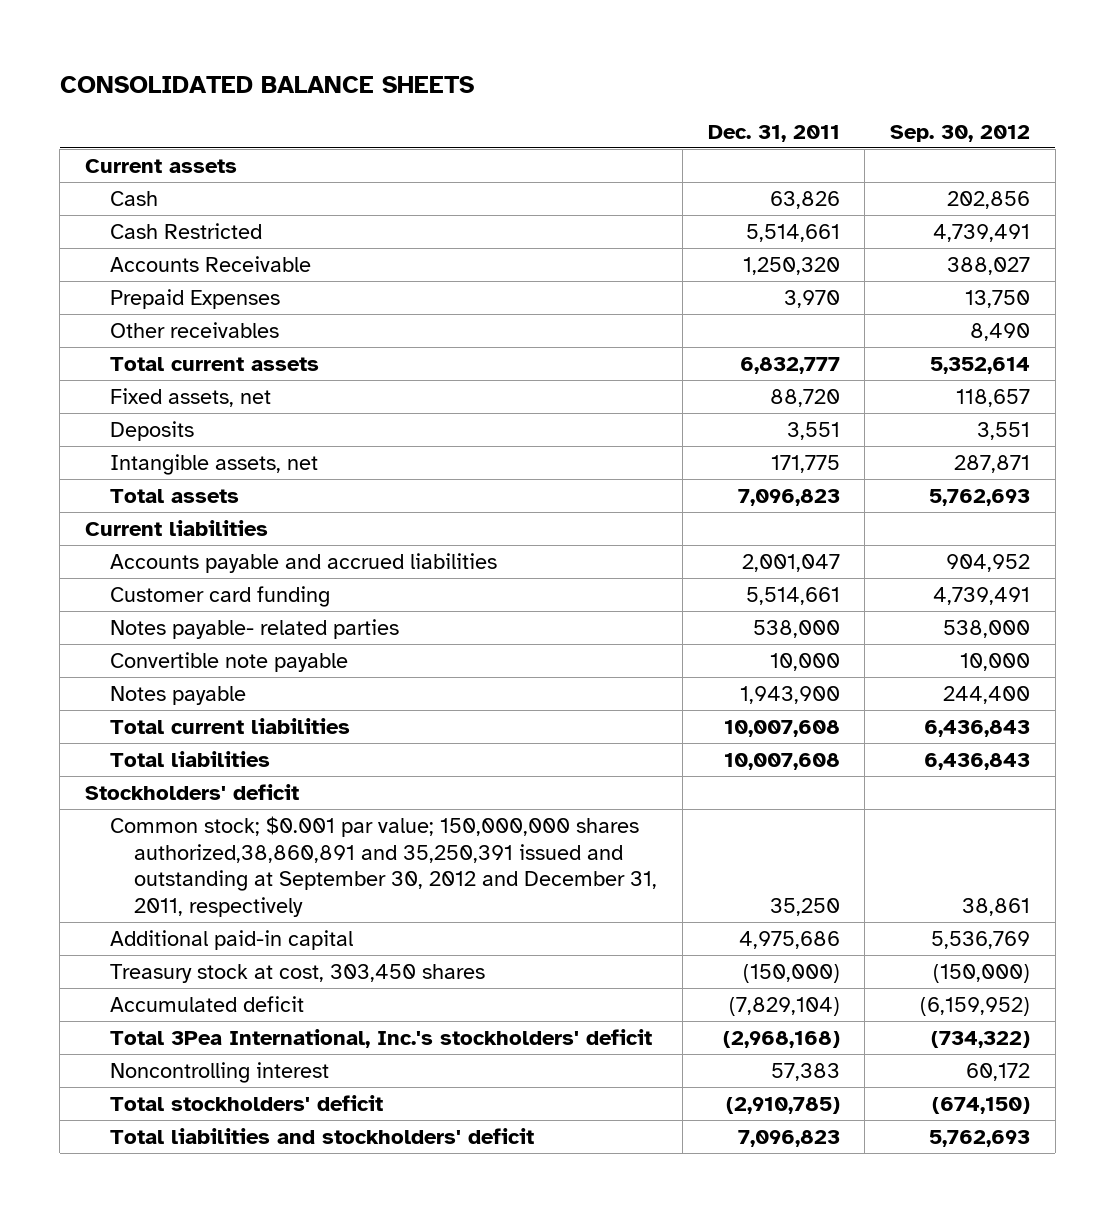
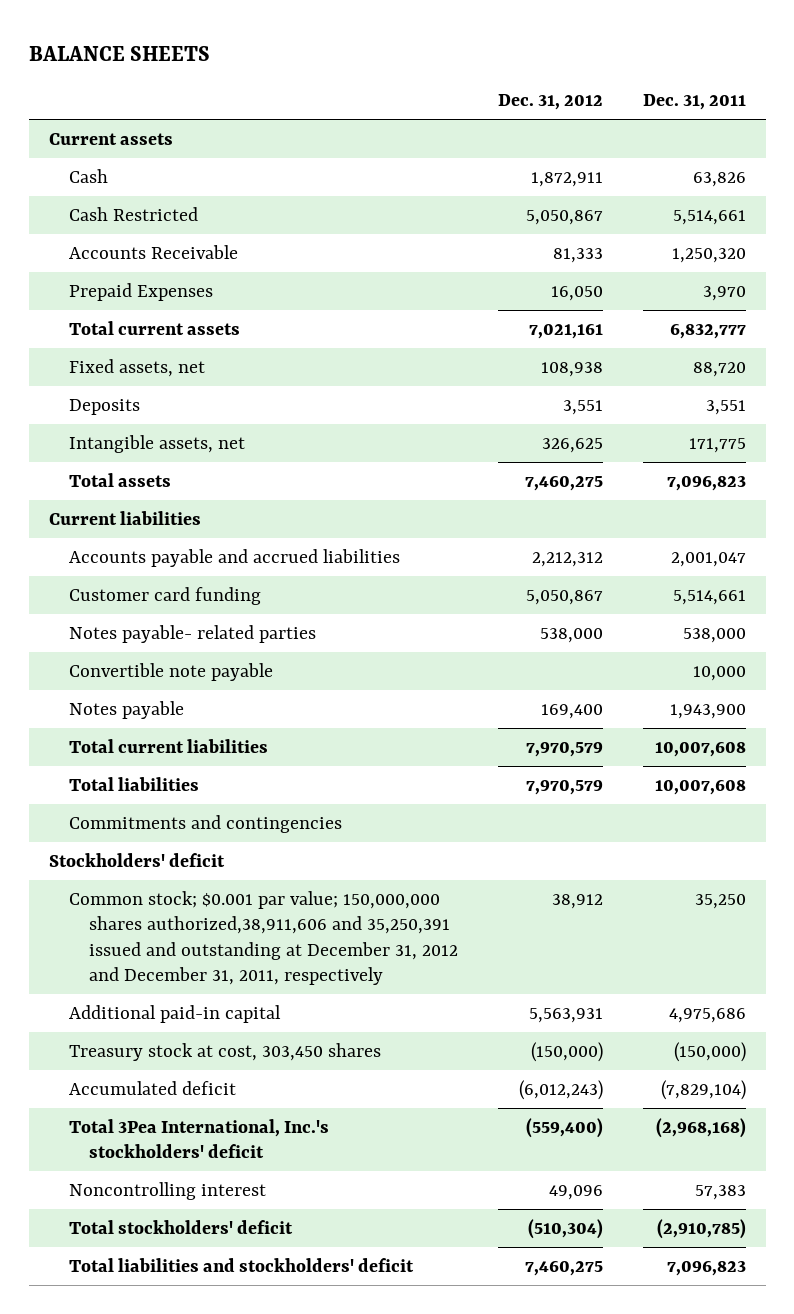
[59,76,474,94] CONSOLIDATED BALANCE SHEETS -> [28,45,210,61] BALANCE SHEETS
[890,124,1031,142] Sep. 30, 2012 -> none
none -> [498,94,604,111] Dec. 31, 2012
[109,321,279,338] Other receivables -> none
none -> [69,814,343,833] Commitments and contingencies
[109,815,658,918] Common stock; $0.001 par value; 150,000,000 shares authorized,38,860,891 and 35,250,391 issued and outstanding at September 30, 2012 and December 31, 2011, respectively -> [69,890,459,986] Common stock; $0.001 par value; 150,000,000 shares authorized,38,911,606 and 35,250,391 issued and outstanding at December 31, 2012 and December 31, 2011, respectively

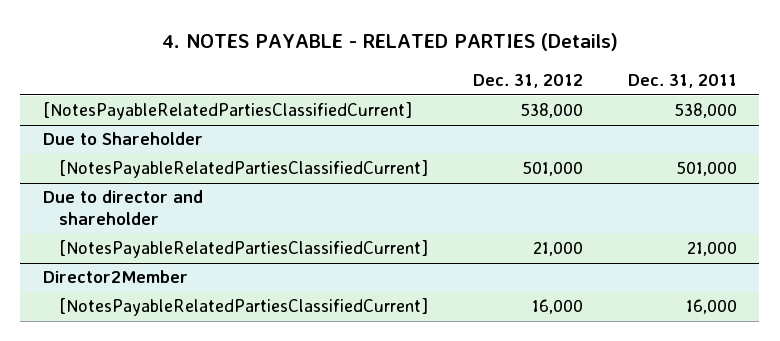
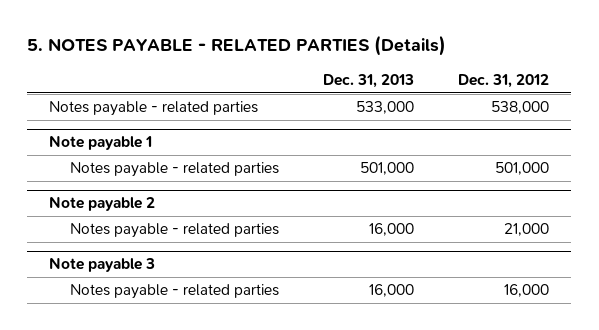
[161,33,618,52] 4. NOTES PAYABLE - RELATED PARTIES (Details) -> [27,35,447,57] 5. NOTES PAYABLE - RELATED PARTIES (Details)
[627,74,737,89] Dec. 31, 2011 -> none
none -> [323,73,415,88] Dec. 31, 2013
[42,132,203,146] Due to Shareholder -> none
[42,190,203,226] Due to director and shareholder -> none
[42,270,188,284] Director2Member -> none
[42,102,412,121] [NotesPayableRelatedPartiesClassifiedCurrent] -> [49,101,259,117] Notes payable - related parties
none -> [49,136,153,151] Note payable 1
[59,160,429,179] [NotesPayableRelatedPartiesClassifiedCurrent] -> [69,162,279,178] Notes payable - related parties
none -> [49,197,156,212] Note payable 2
[59,240,429,259] [NotesPayableRelatedPartiesClassifiedCurrent] -> [69,223,279,239] Notes payable - related parties
none -> [49,258,156,273] Note payable 3
[59,298,429,317] [NotesPayableRelatedPartiesClassifiedCurrent] -> [69,284,279,300] Notes payable - related parties

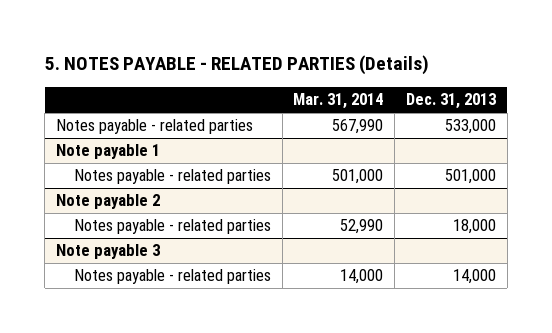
[458,73,550,88] Dec. 31, 2012 -> none
none -> [293,93,384,110] Mar. 31, 2014
[369,223,415,237] 16,000 -> [452,219,496,235] 18,000
[369,284,415,298] 16,000 -> [452,269,496,285] 14,000

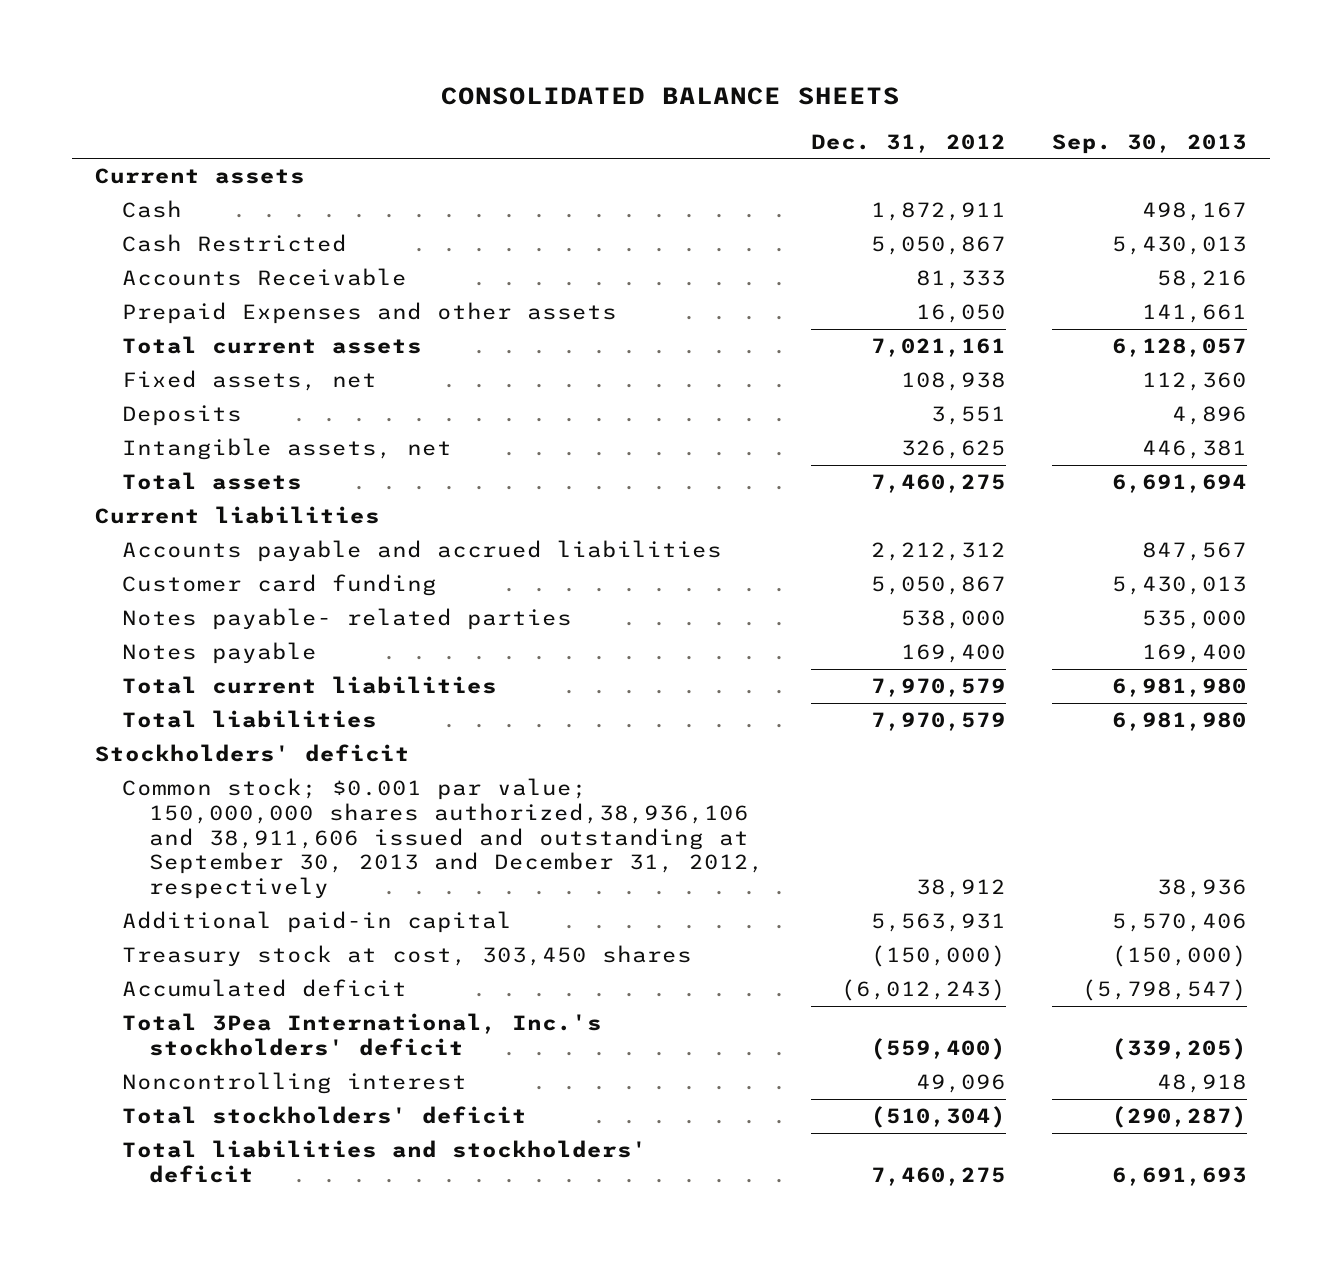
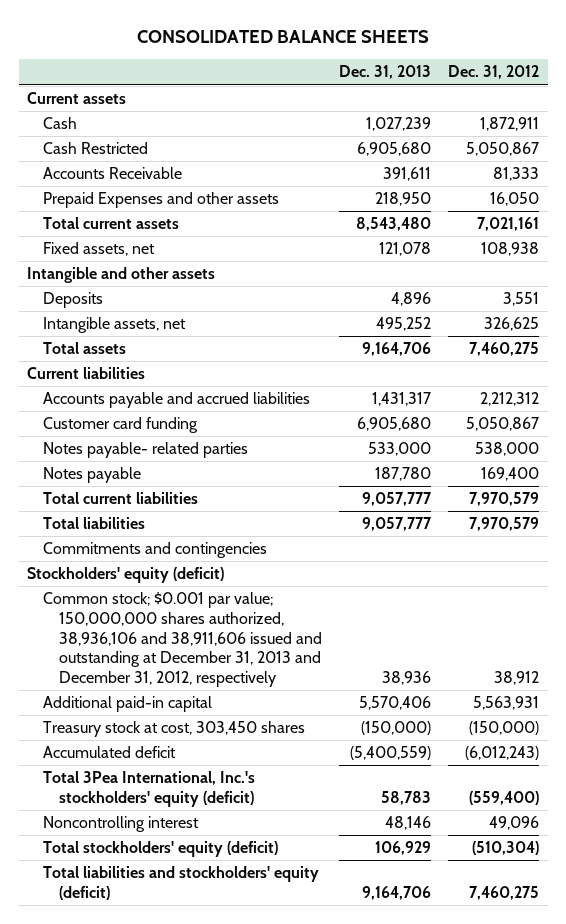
[1051,133,1247,154] Sep. 30, 2013 -> none
none -> [338,65,431,80] Dec. 31, 2013
none -> [27,267,216,284] Intangible and other assets
none -> [42,542,267,559] Commitments and contingencies
[94,744,410,763] Stockholders' deficit -> [27,567,225,584] Stockholders' equity (deficit)
[122,778,765,899] Common stock; $0.001 par value; 150,000,000 shares authorized,38,936,106 and 38,911,606 issued and outstanding at September 30, 2013 and December 31, 2012, respectively -> [42,592,322,688] Common stock; $0.001 par value; 150,000,000 shares authorized, 38,936,106 and 38,911,606 issued and outstanding at December 31, 2013 and December 31, 2012, respectively
[122,1013,603,1056] Total 3Pea International, Inc.'s stockholders' deficit -> [42,771,255,807] Total 3Pea International, Inc.'s stockholders' equity (deficit)
[122,1106,528,1125] Total stockholders' deficit -> [42,841,278,858] Total stockholders' equity (deficit)
[122,1140,648,1183] Total liabilities and stockholders' deficit -> [42,866,319,900] Total liabilities and stockholders' equity (deficit)

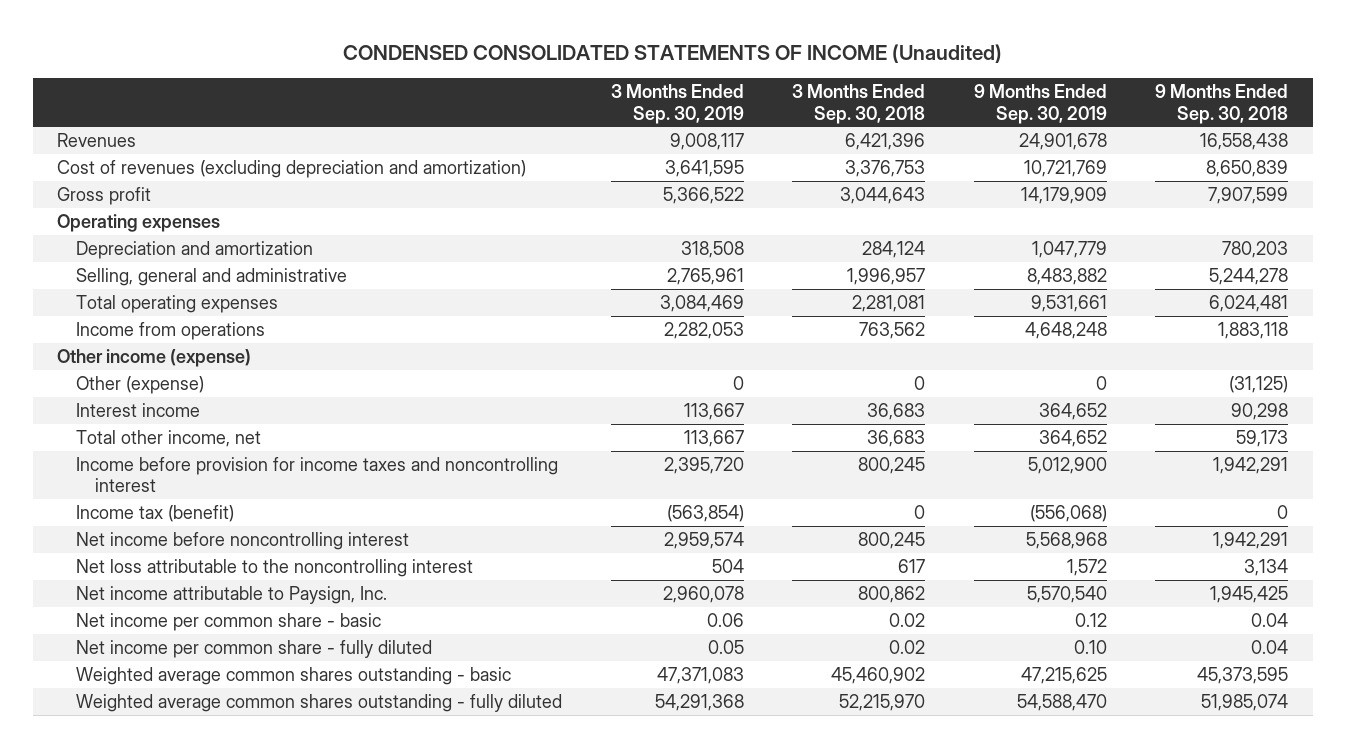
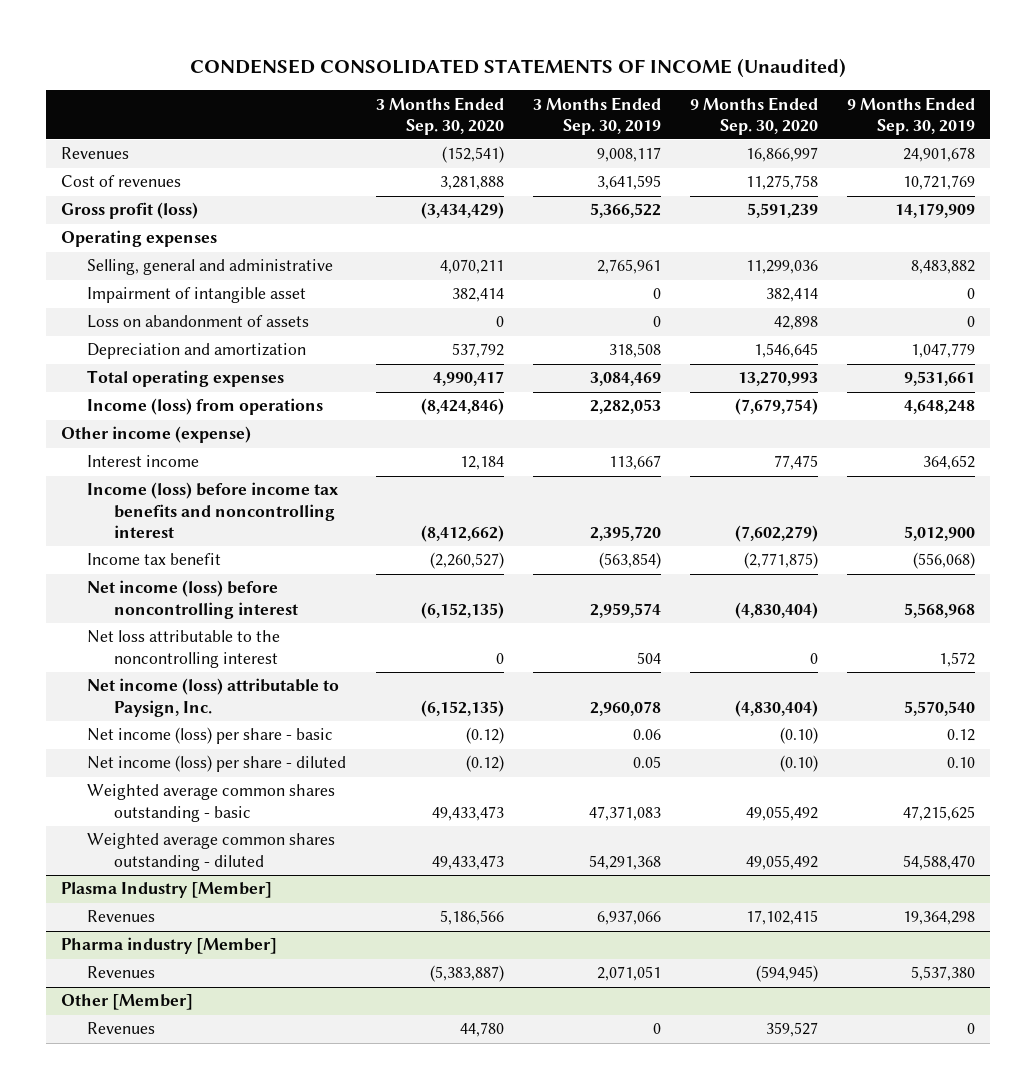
[792,84,926,124] 3 Months Ended Sep. 30, 2018 -> none
[1155,84,1289,124] 9 Months Ended Sep. 30, 2018 -> none
none -> [375,96,504,135] 3 Months Ended Sep. 30, 2020
none -> [690,96,819,135] 9 Months Ended Sep. 30, 2020
[57,159,527,178] Cost of revenues (excluding depreciation and amortization) -> [60,175,181,188] Cost of revenues
[57,186,152,205] Gross profit -> [60,202,198,220] Gross profit (loss)
none -> [87,287,307,304] Impairment of intangible asset
none -> [87,315,310,329] Loss on abandonment of assets
[75,240,313,259] Depreciation and amortization -> [87,343,307,360] Depreciation and amortization
[75,321,265,340] Income from operations -> [87,398,324,416] Income (loss) from operations
[75,375,204,394] Other (expense) -> none
[75,429,261,447] Total other income, net -> none
[75,456,558,493] Income before provision for income taxes and noncontrolling interest -> [87,482,339,538] Income (loss) before income tax benefits and noncontrolling interest
[75,504,234,522] Income tax (benefit) -> [87,553,222,566] Income tax benefit
[75,531,409,550] Net income before noncontrolling interest -> [87,580,299,619] Net income (loss) before noncontrolling interest
[75,585,387,604] Net income attributable to Paysign, Inc. -> [87,678,340,717] Net income (loss) attributable to Paysign, Inc.
[75,612,381,631] Net income per common share - basic -> [87,727,334,745] Net income (loss) per share - basic
[75,639,432,658] Net income per common share - fully diluted -> [87,755,347,773] Net income (loss) per share - diluted
[75,693,562,712] Weighted average common shares outstanding - fully diluted -> [87,833,336,871] Weighted average common shares outstanding - diluted
none -> [60,882,272,899] Plasma Industry [Member]
none -> [87,910,156,923] Revenues
none -> [60,937,277,955] Pharma industry [Member]
none -> [87,966,156,979] Revenues
none -> [60,994,193,1011] Other [Member]
none -> [87,1022,156,1035] Revenues

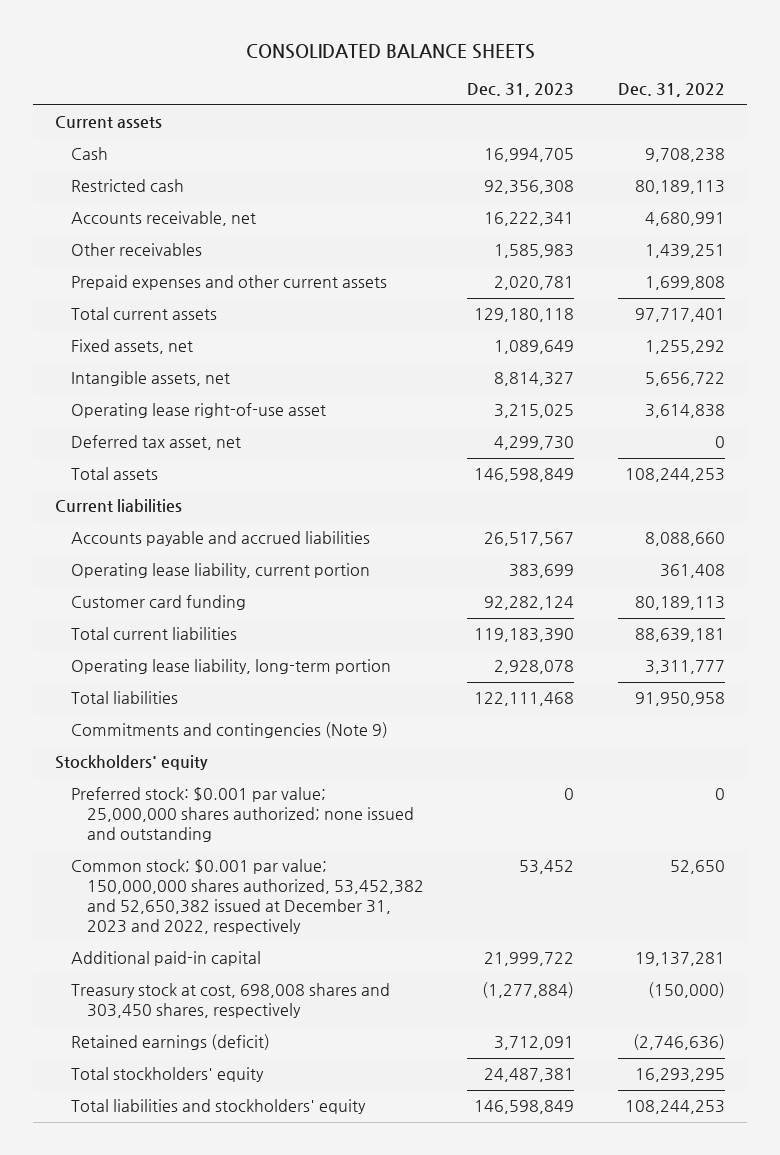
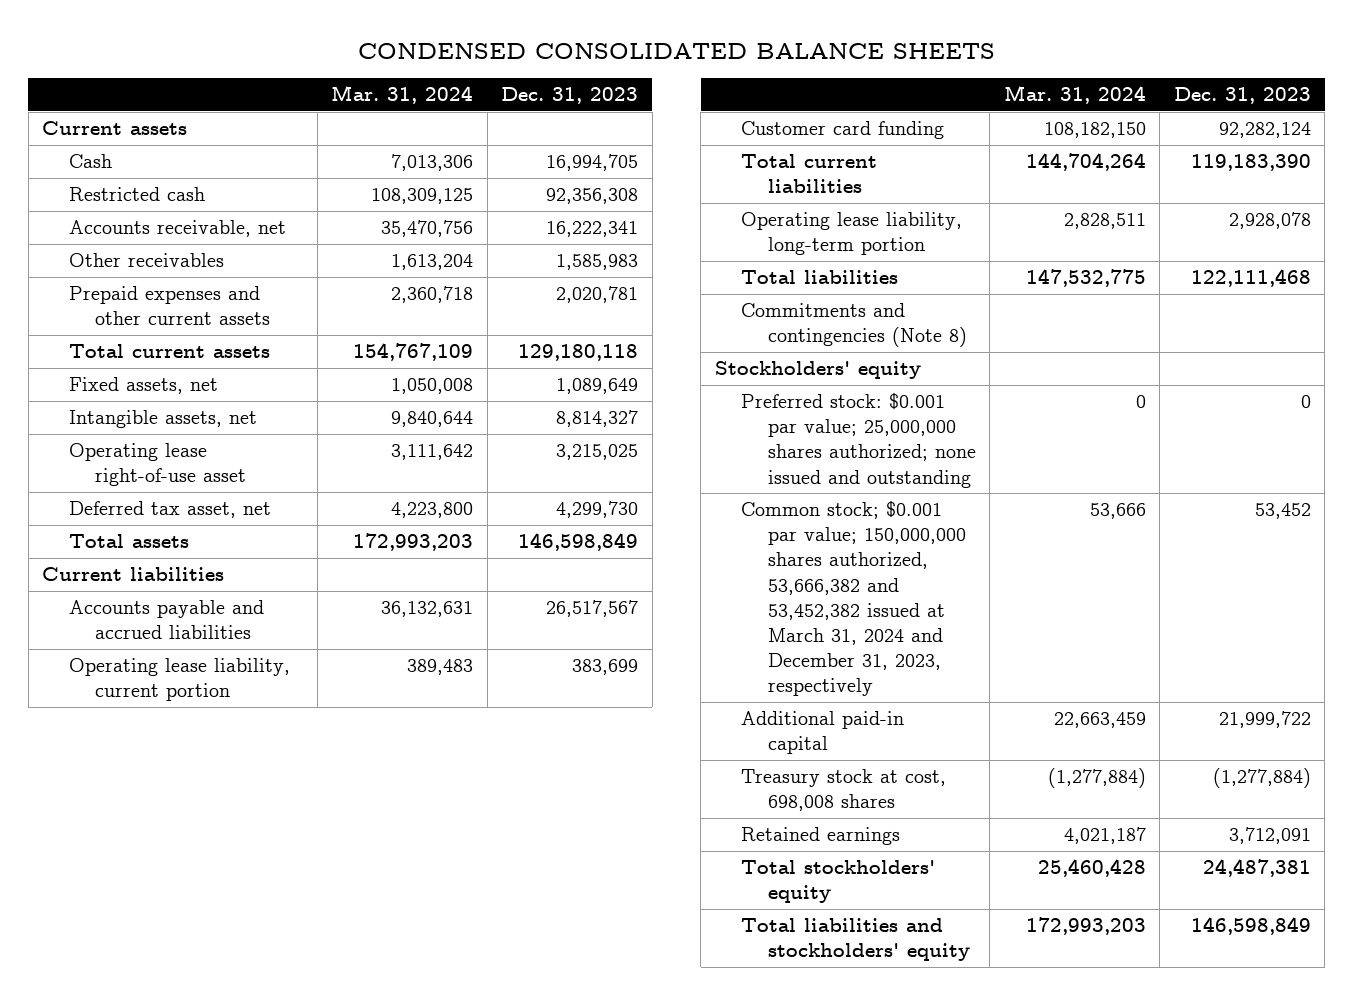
[245,44,535,60] CONSOLIDATED BALANCE SHEETS -> [357,42,995,59] CONDENSED CONSOLIDATED BALANCE SHEETS
[617,83,725,98] Dec. 31, 2022 -> none
none -> [331,85,474,105] Mar. 31, 2024
[70,722,388,739] Commitments and contingencies (Note 9) -> [741,303,967,348] Commitments and contingencies (Note 8)
[70,859,424,935] Common stock; $0.001 par value; 150,000,000 shares authorized, 53,452,382 and 52,650,382 issued at December 31, 2023 and 2022, respectively -> [741,501,966,697] Common stock; $0.001 par value; 150,000,000 shares authorized, 53,666,382 and 53,452,382 issued at March 31, 2024 and December 31, 2023, respectively
[70,983,390,1019] Treasury stock at cost, 698,008 shares and 303,450 shares, respectively -> [741,769,947,812] Treasury stock at cost, 698,008 shares
[70,1034,270,1051] Retained earnings (deficit) -> [741,827,901,846] Retained earnings

